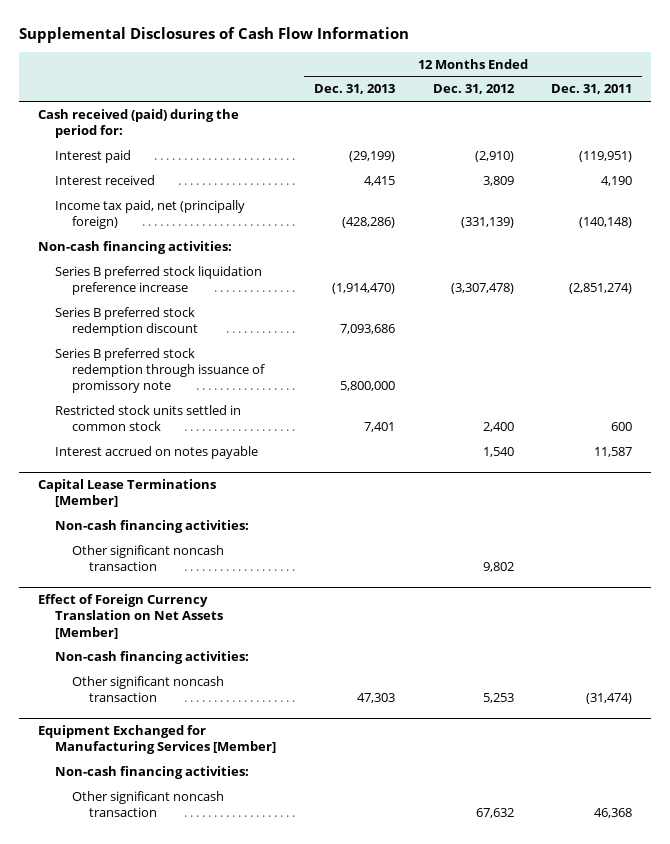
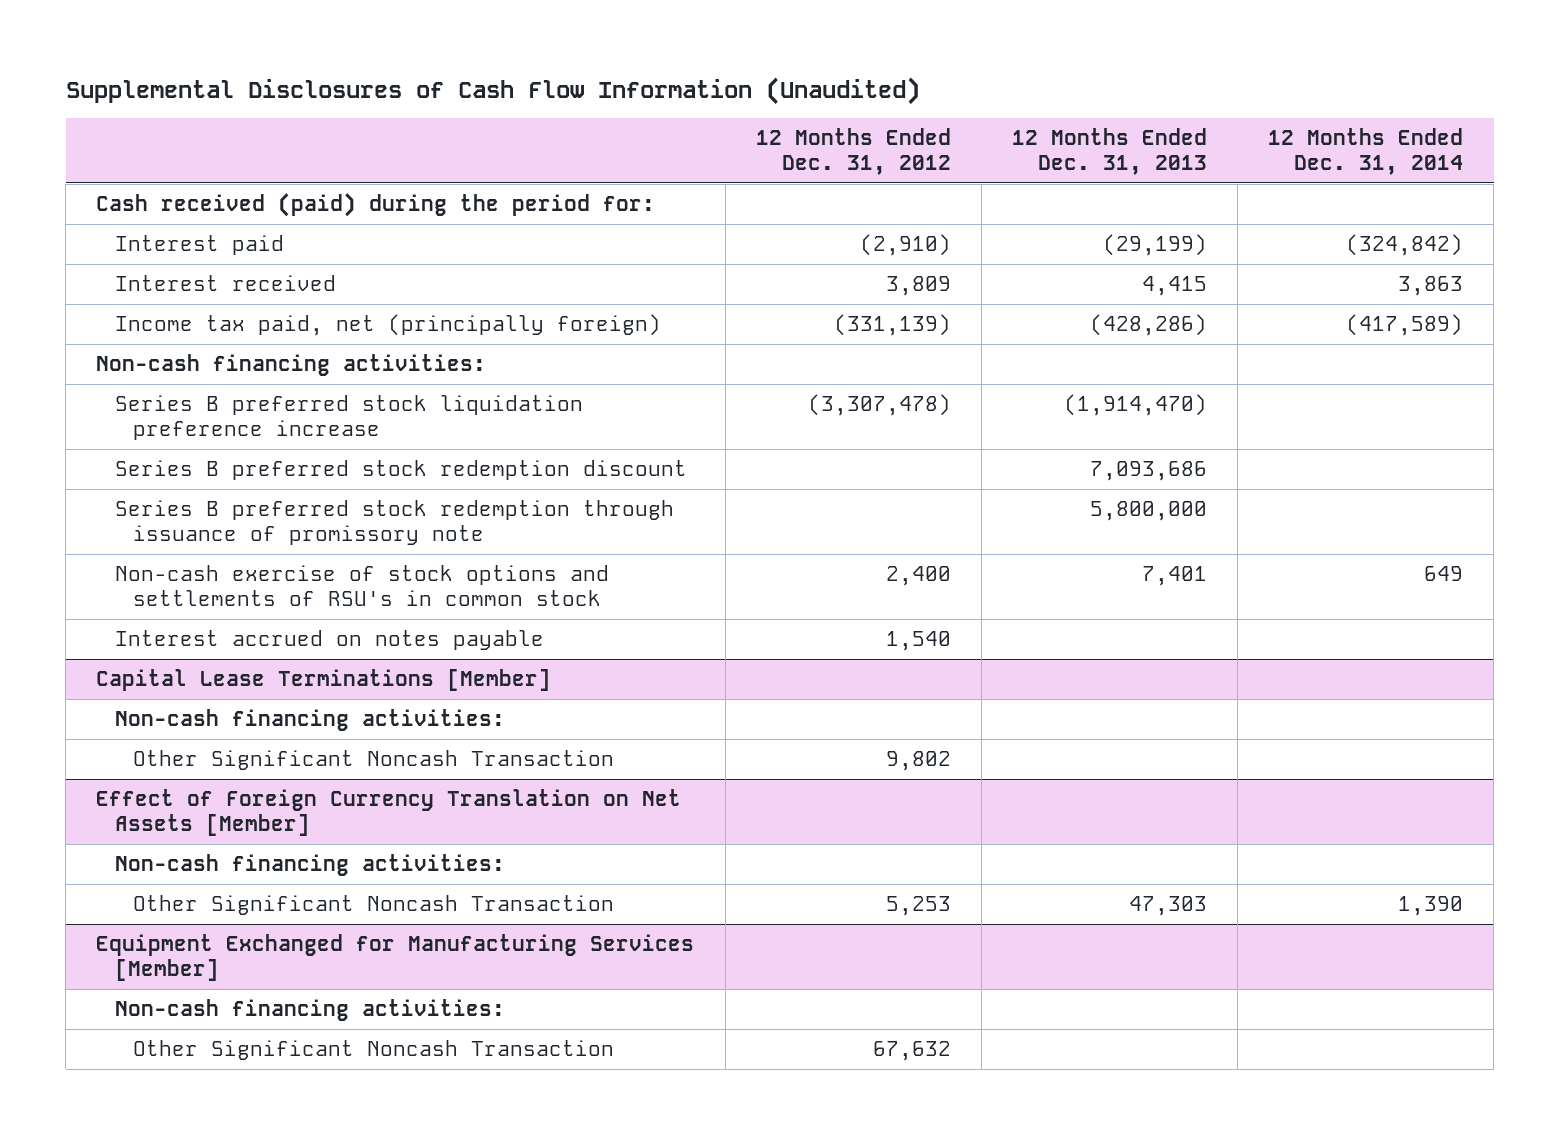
[18,26,409,43] Supplemental Disclosures of Cash Flow Information -> [65,76,920,105] Supplemental Disclosures of Cash Flow Information (Unaudited)
[551,84,633,95] Dec. 31, 2011 -> none
none -> [1268,128,1464,176] 12 Months Ended Dec. 31, 2014
[54,404,241,432] Restricted stock units settled in common stock -> [114,564,609,607] Non-cash exercise of stock options and settlements of RSU's in common stock
[72,544,225,572] Other significant noncash transaction -> [133,749,615,770] Other Significant Noncash Transaction
[72,675,225,703] Other significant noncash transaction -> [133,894,615,915] Other Significant Noncash Transaction
[72,790,225,818] Other significant noncash transaction -> [133,1039,615,1060] Other Significant Noncash Transaction

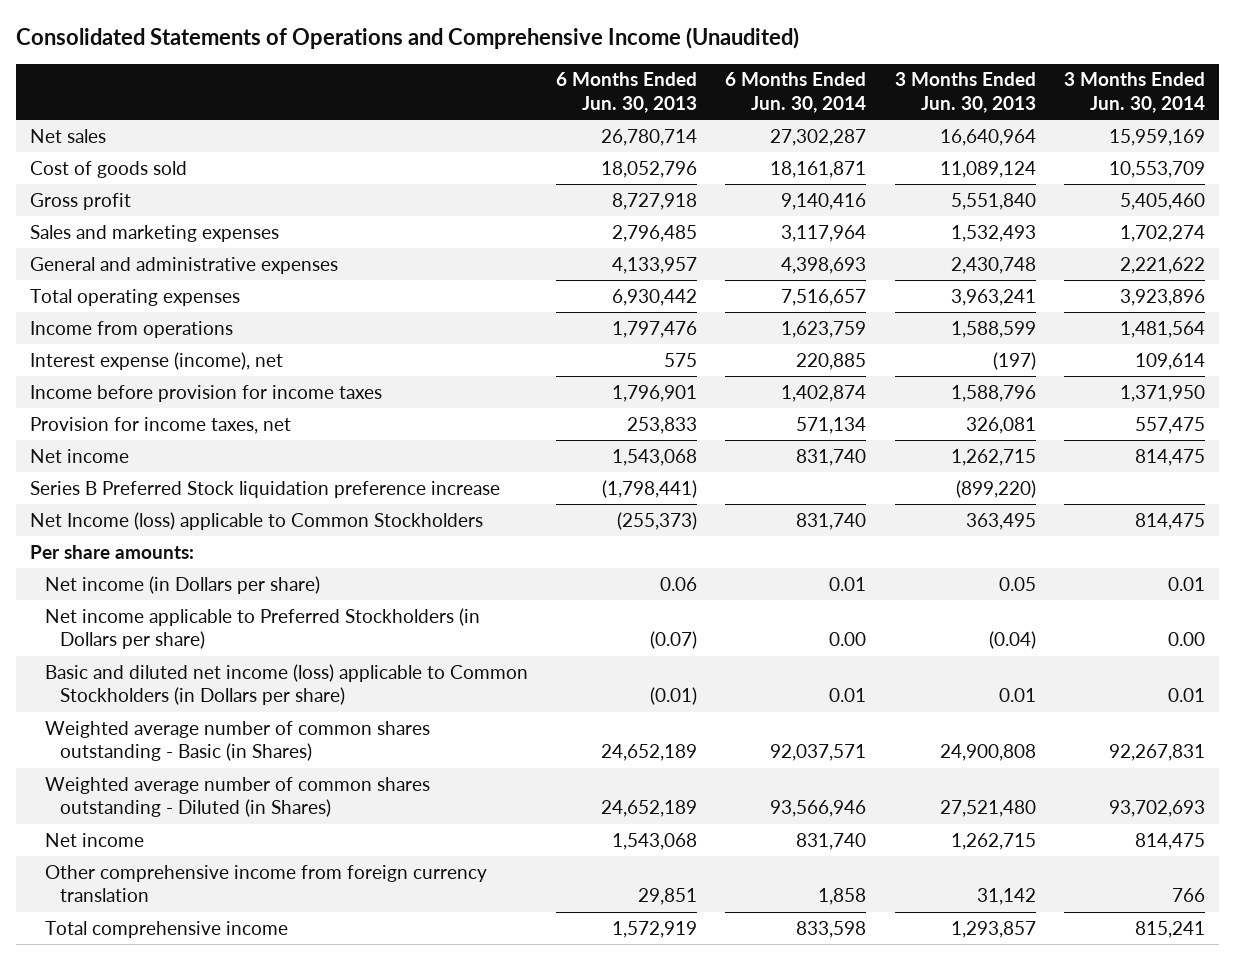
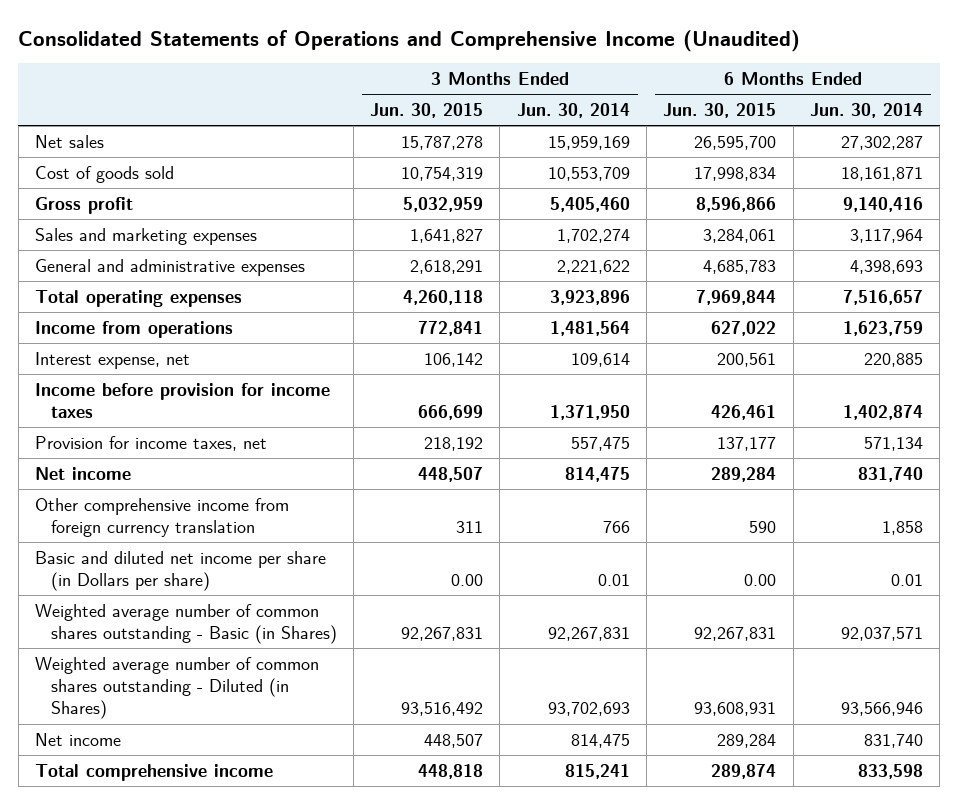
[556,72,698,113] 6 Months Ended Jun. 30, 2013 -> none
[894,72,1036,113] 3 Months Ended Jun. 30, 2013 -> none
none -> [370,102,484,118] Jun. 30, 2015
none -> [663,102,777,118] Jun. 30, 2015
[30,351,284,370] Interest expense (income), net -> [34,351,190,369] Interest expense, net
[30,480,501,498] Series B Preferred Stock liquidation preference increase -> none
[30,511,484,530] Net Income (loss) applicable to Common Stockholders -> none
[30,544,195,559] Per share amounts: -> none
[44,575,320,594] Net income (in Dollars per share) -> none
[44,607,480,650] Net income applicable to Preferred Stockholders (in Dollars per share) -> none
[44,864,487,903] Other comprehensive income from foreign currency translation -> [34,497,289,538] Other comprehensive income from foreign currency translation
[44,663,528,706] Basic and diluted net income (loss) applicable to Common Stockholders (in Dollars per share) -> [34,550,326,592] Basic and diluted net income per share (in Dollars per share)

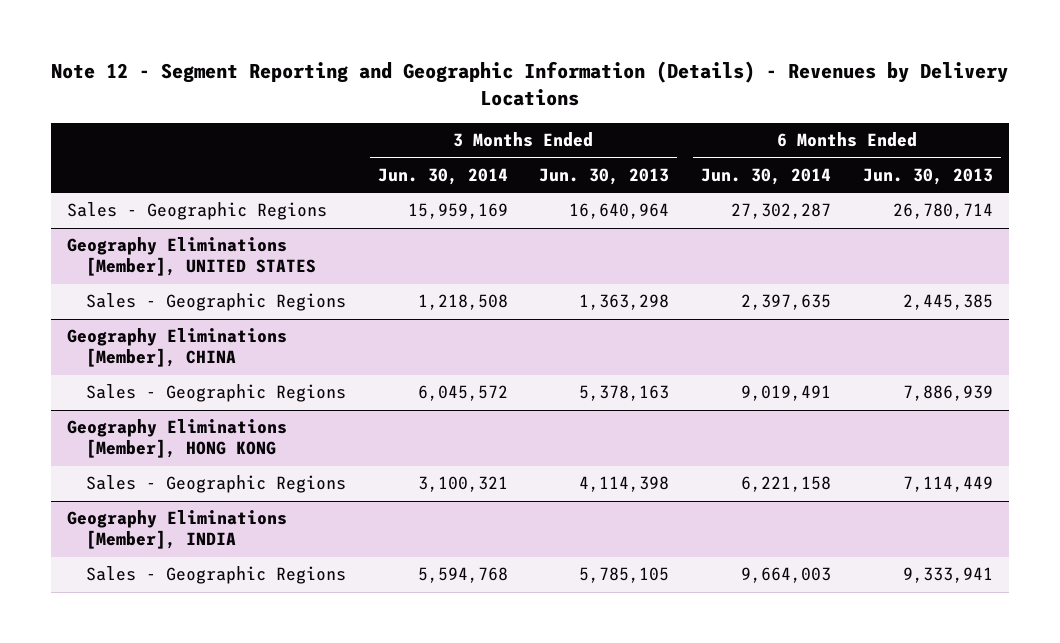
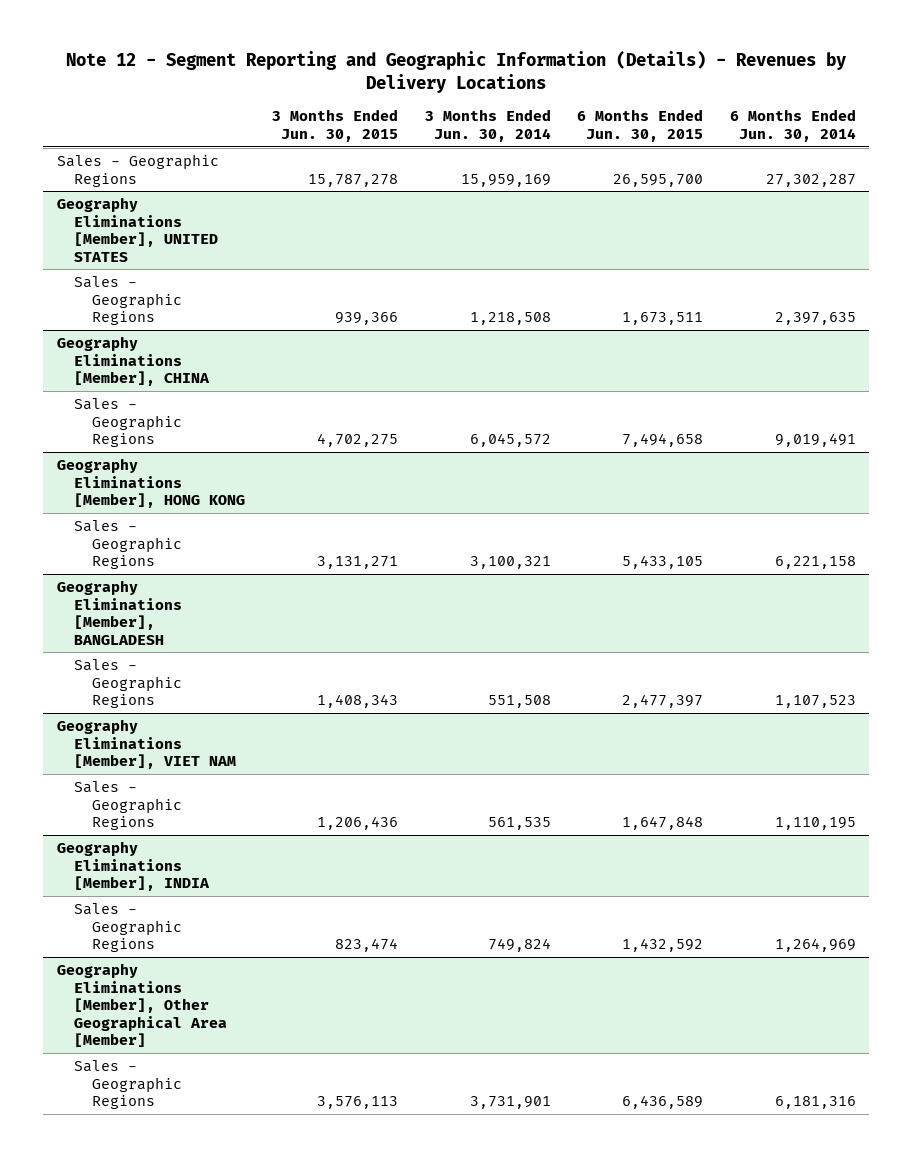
[539,167,670,185] Jun. 30, 2013 -> none
[862,167,993,185] Jun. 30, 2013 -> none
none -> [271,109,398,143] 3 Months Ended Jun. 30, 2015
none -> [577,109,704,143] 6 Months Ended Jun. 30, 2015
none -> [56,579,183,645] Geography Eliminations [Member], BANGLADESH
none -> [74,658,183,709] Sales - Geographic Regions
none -> [56,718,237,770] Geography Eliminations [Member], VIET NAM
none -> [74,780,183,831] Sales - Geographic Regions
[417,567,508,584] 5,594,768 -> [487,938,551,953] 749,824
[741,567,832,584] 9,664,003 -> [774,938,856,953] 1,264,969
none -> [56,962,228,1048] Geography Eliminations [Member], Other Geographical Area [Member]
none -> [74,1059,183,1110] Sales - Geographic Regions

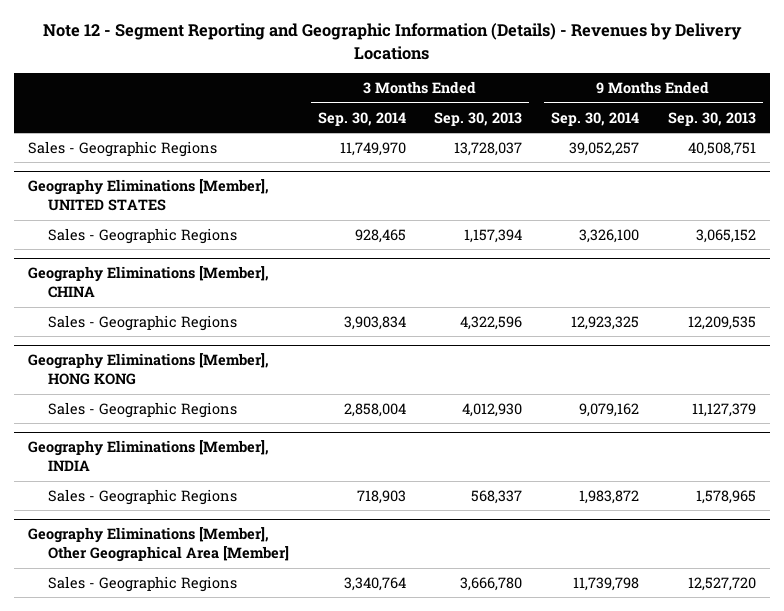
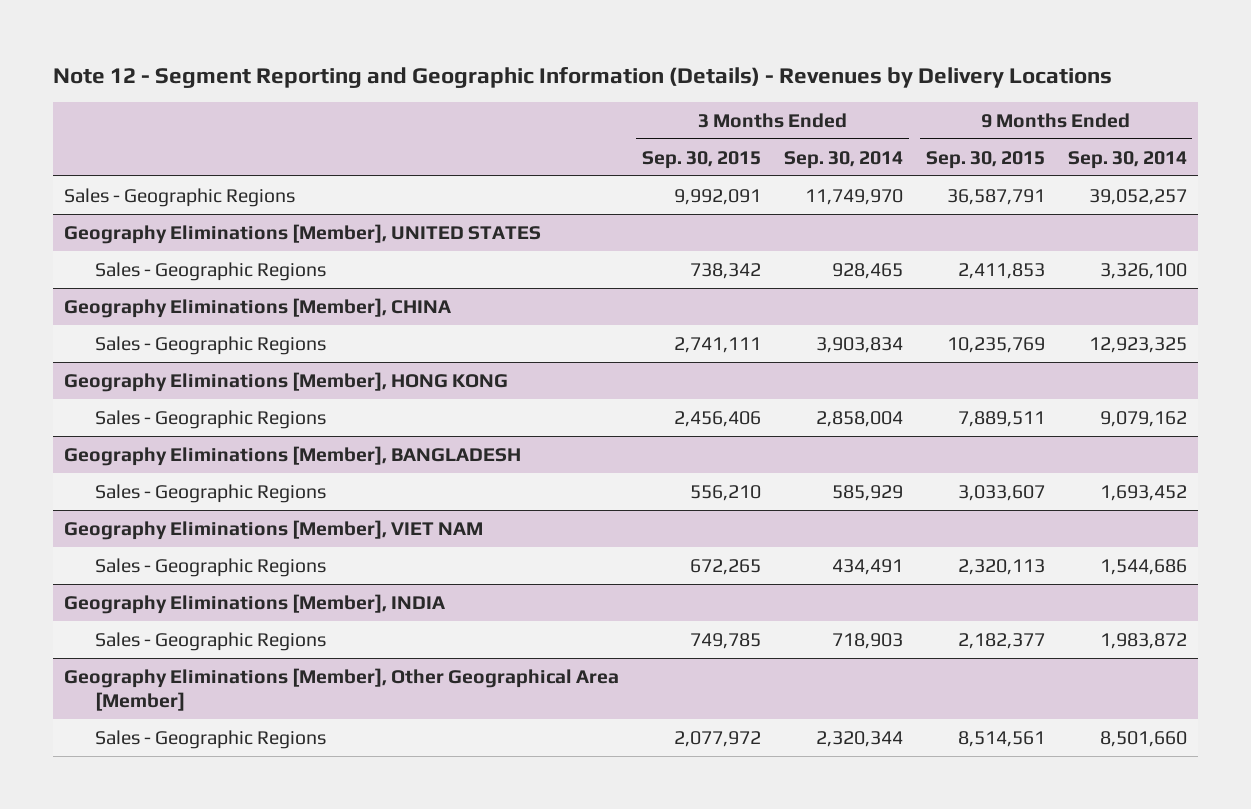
[434,111,523,126] Sep. 30, 2013 -> none
[667,111,756,126] Sep. 30, 2013 -> none
none -> [642,150,762,169] Sep. 30, 2015
none -> [925,150,1045,169] Sep. 30, 2015
none -> [64,445,522,466] Geography Eliminations [Member], BANGLADESH
none -> [95,483,327,503] Sales - Geographic Regions
none -> [64,519,484,540] Geography Eliminations [Member], VIET NAM
none -> [95,557,327,577] Sales - Geographic Regions
[343,576,406,591] 3,340,764 -> [815,730,903,747] 2,320,344
[572,576,639,591] 11,739,798 -> [1099,730,1187,747] 8,501,660

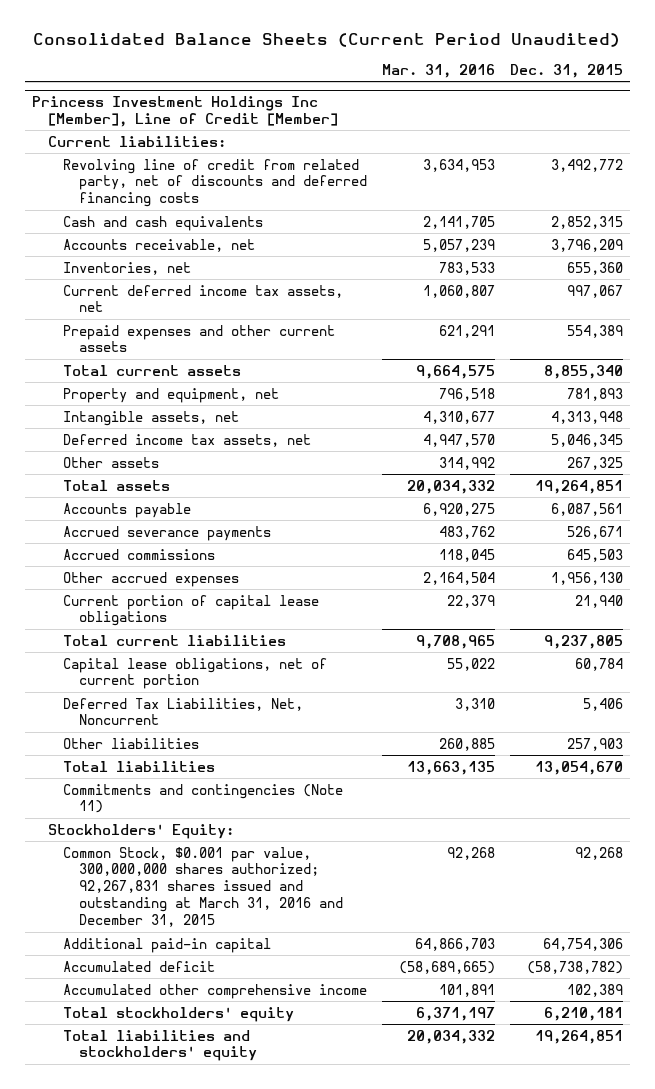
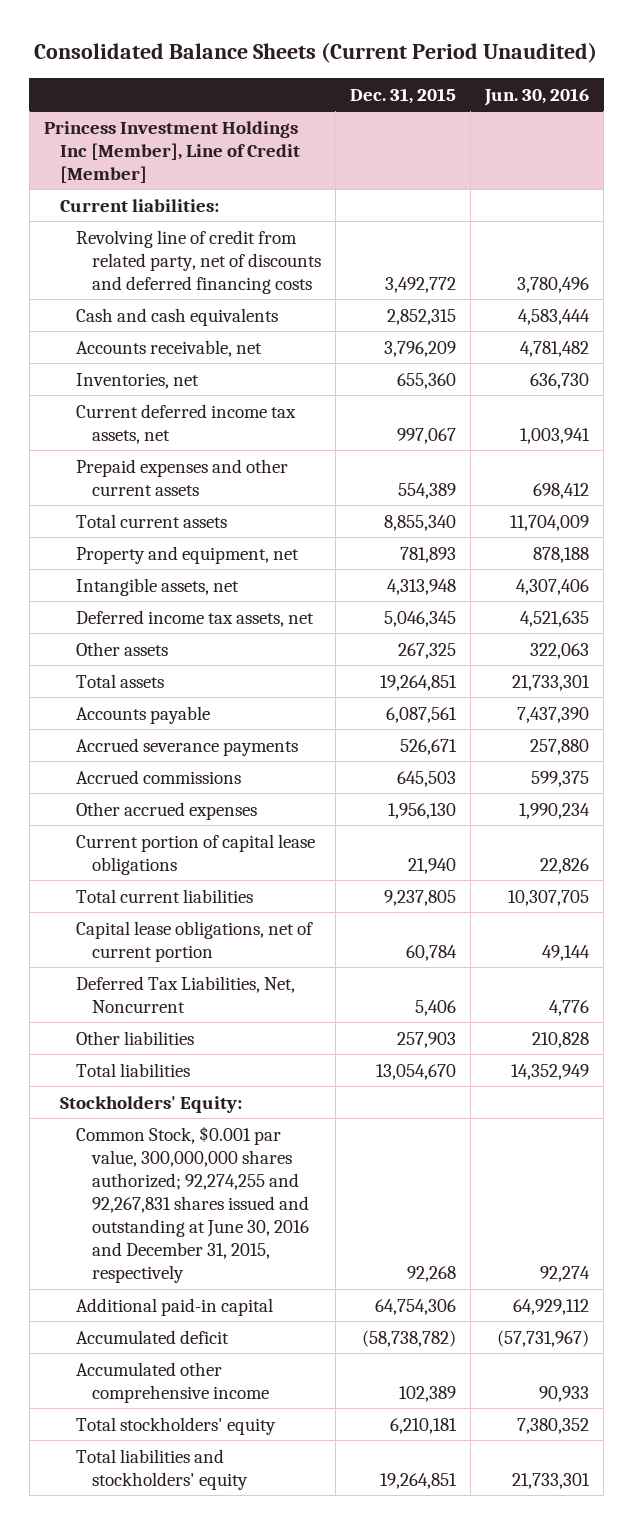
[381,64,495,79] Mar. 31, 2016 -> none
none -> [484,87,590,106] Jun. 30, 2016
[63,783,344,814] Commitments and contingencies (Note 11) -> none
[63,846,343,928] Common Stock, $0.001 par value, 300,000,000 shares authorized; 92,267,831 shares issued and outstanding at March 31, 2016 and December 31, 2015 -> [75,1125,309,1284] Common Stock, $0.001 par value, 300,000,000 shares authorized; 92,274,255 and 92,267,831 shares issued and outstanding at June 30, 2016 and December 31, 2015, respectively

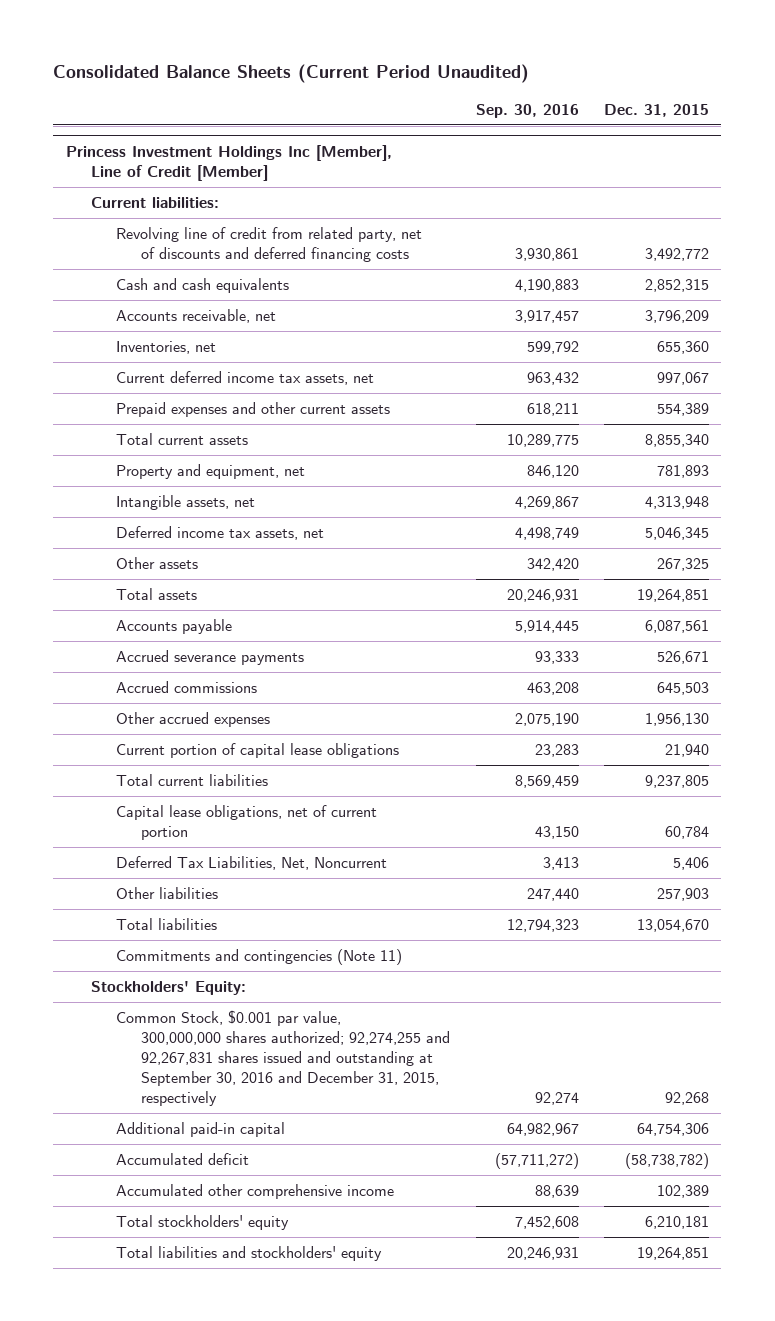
[484,87,590,106] Jun. 30, 2016 -> none
none -> [475,103,579,118] Sep. 30, 2016
none -> [116,949,403,966] Commitments and contingencies (Note 11)
[75,1125,309,1284] Common Stock, $0.001 par value, 300,000,000 shares authorized; 92,274,255 and 92,267,831 shares issued and outstanding at June 30, 2016 and December 31, 2015, respectively -> [116,1010,451,1106] Common Stock, $0.001 par value, 300,000,000 shares authorized; 92,274,255 and 92,267,831 shares issued and outstanding at September 30, 2016 and December 31, 2015, respectively

